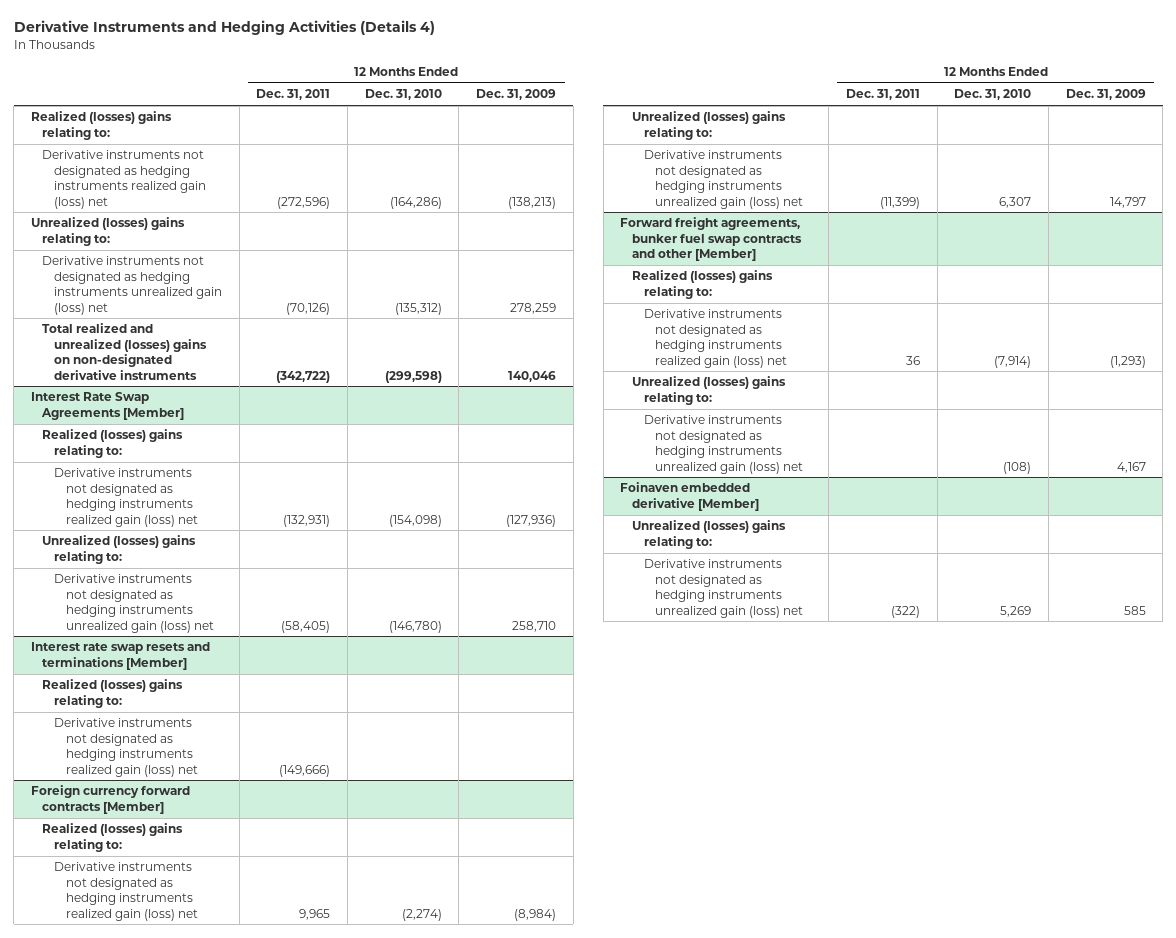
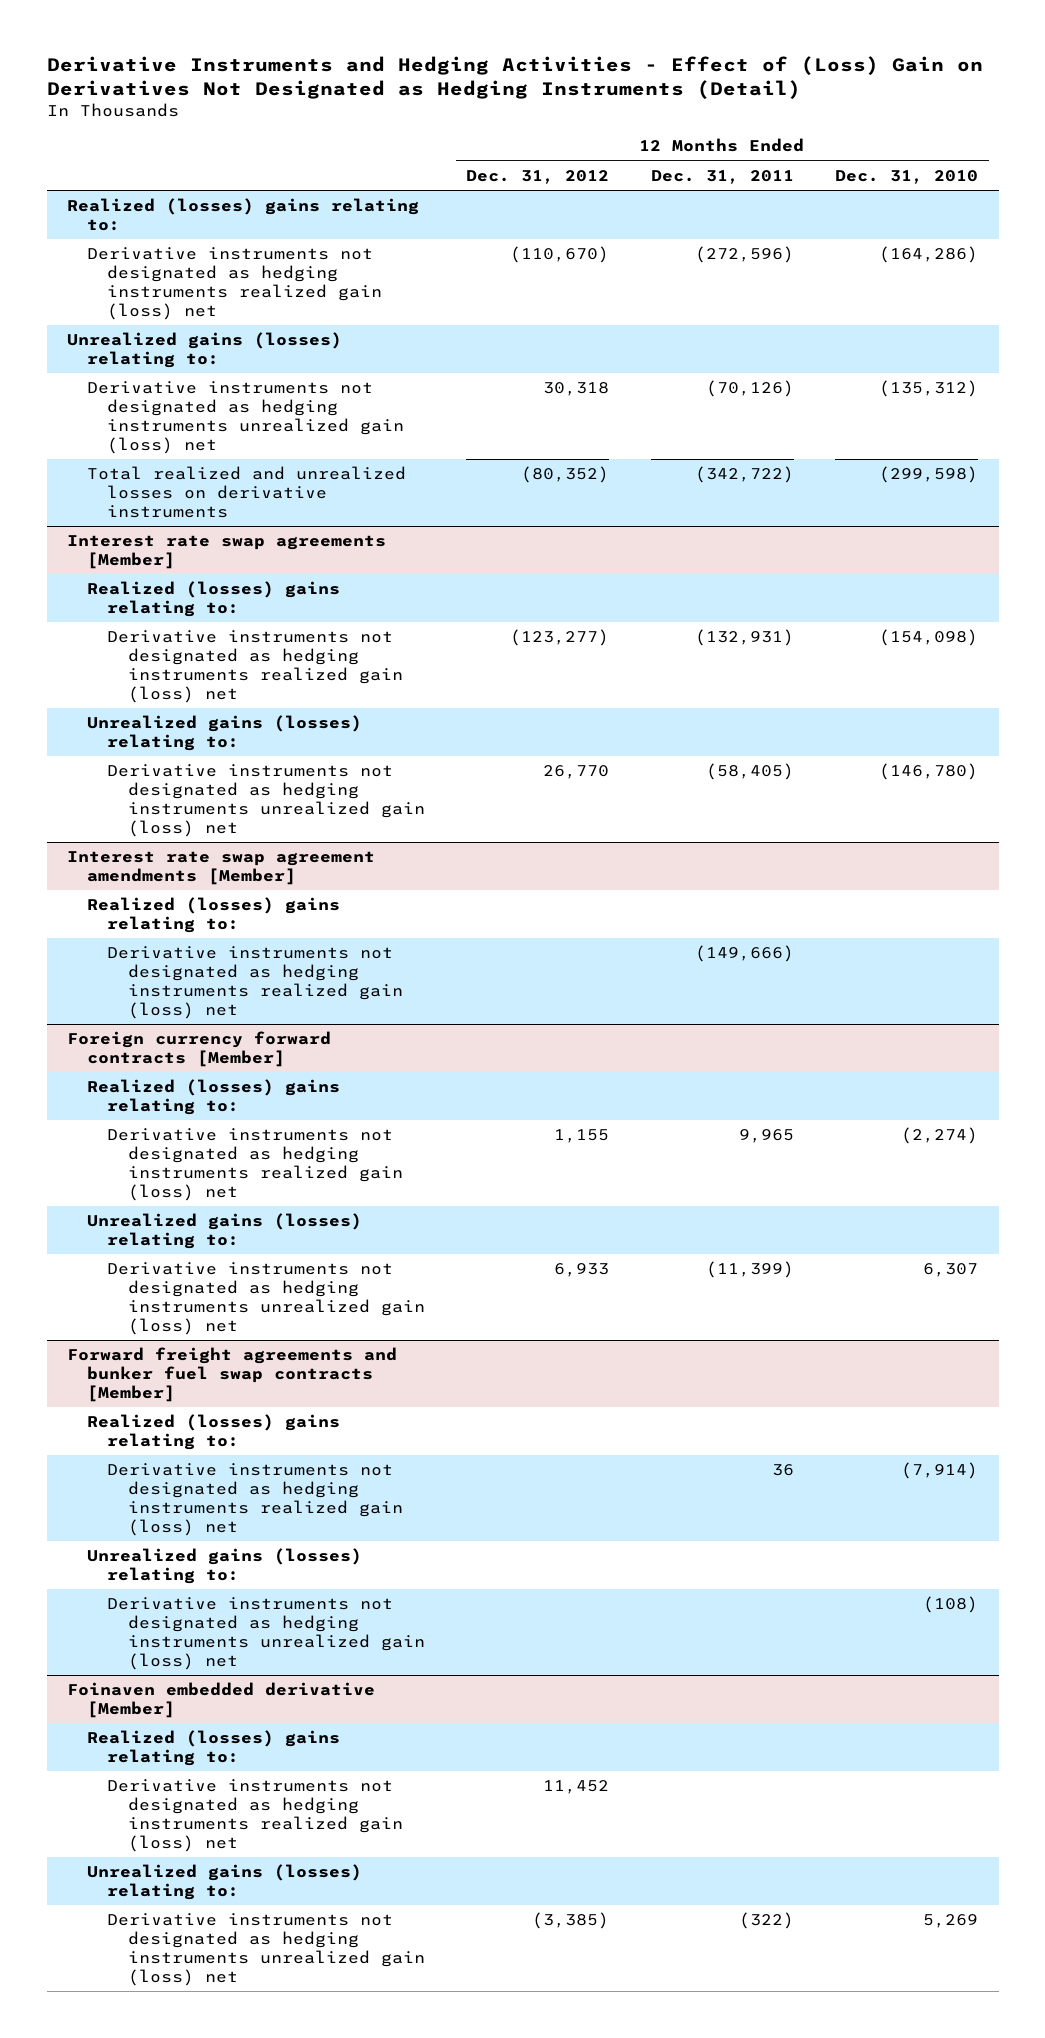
[13,20,435,36] Derivative Instruments and Hedging Activities (Details 4) -> [46,55,983,99] Derivative Instruments and Hedging Activities - Effect of (Loss) Gain on Derivatives Not Designated as Hedging Instruments (Detail)
[475,89,556,101] Dec. 31, 2009 -> none
none -> [466,169,610,184] Dec. 31, 2012
[30,217,185,246] Unrealized (losses) gains relating to: -> [67,332,343,369] Unrealized gains (losses) relating to:
[42,323,208,380] Total realized and unrealized (losses) gains on non-designated derivative instruments -> [87,466,407,518] Total realized and unrealized losses on derivative instruments
[30,392,185,420] Interest Rate Swap Agreements [Member] -> [67,535,387,570] Interest rate swap agreements [Member]
[42,535,197,564] Unrealized (losses) gains relating to: -> [87,715,363,752] Unrealized gains (losses) relating to:
[30,642,210,670] Interest rate swap resets and terminations [Member] -> none
none -> [67,851,376,886] Interest rate swap agreement amendments [Member]
[632,111,787,140] Unrealized (losses) gains relating to: -> [87,1213,363,1250] Unrealized gains (losses) relating to:
[620,217,803,262] Forward freight agreements, bunker fuel swap contracts and other [Member] -> [67,1347,398,1402] Forward freight agreements and bunker fuel swap contracts [Member]
[632,376,787,405] Unrealized (losses) gains relating to: -> [87,1548,363,1585] Unrealized gains (losses) relating to:
none -> [87,1730,341,1767] Realized (losses) gains relating to:
none -> [107,1779,403,1852] Derivative instruments not designated as hedging instruments realized gain (loss) net
[632,520,787,549] Unrealized (losses) gains relating to: -> [87,1864,363,1901] Unrealized gains (losses) relating to:

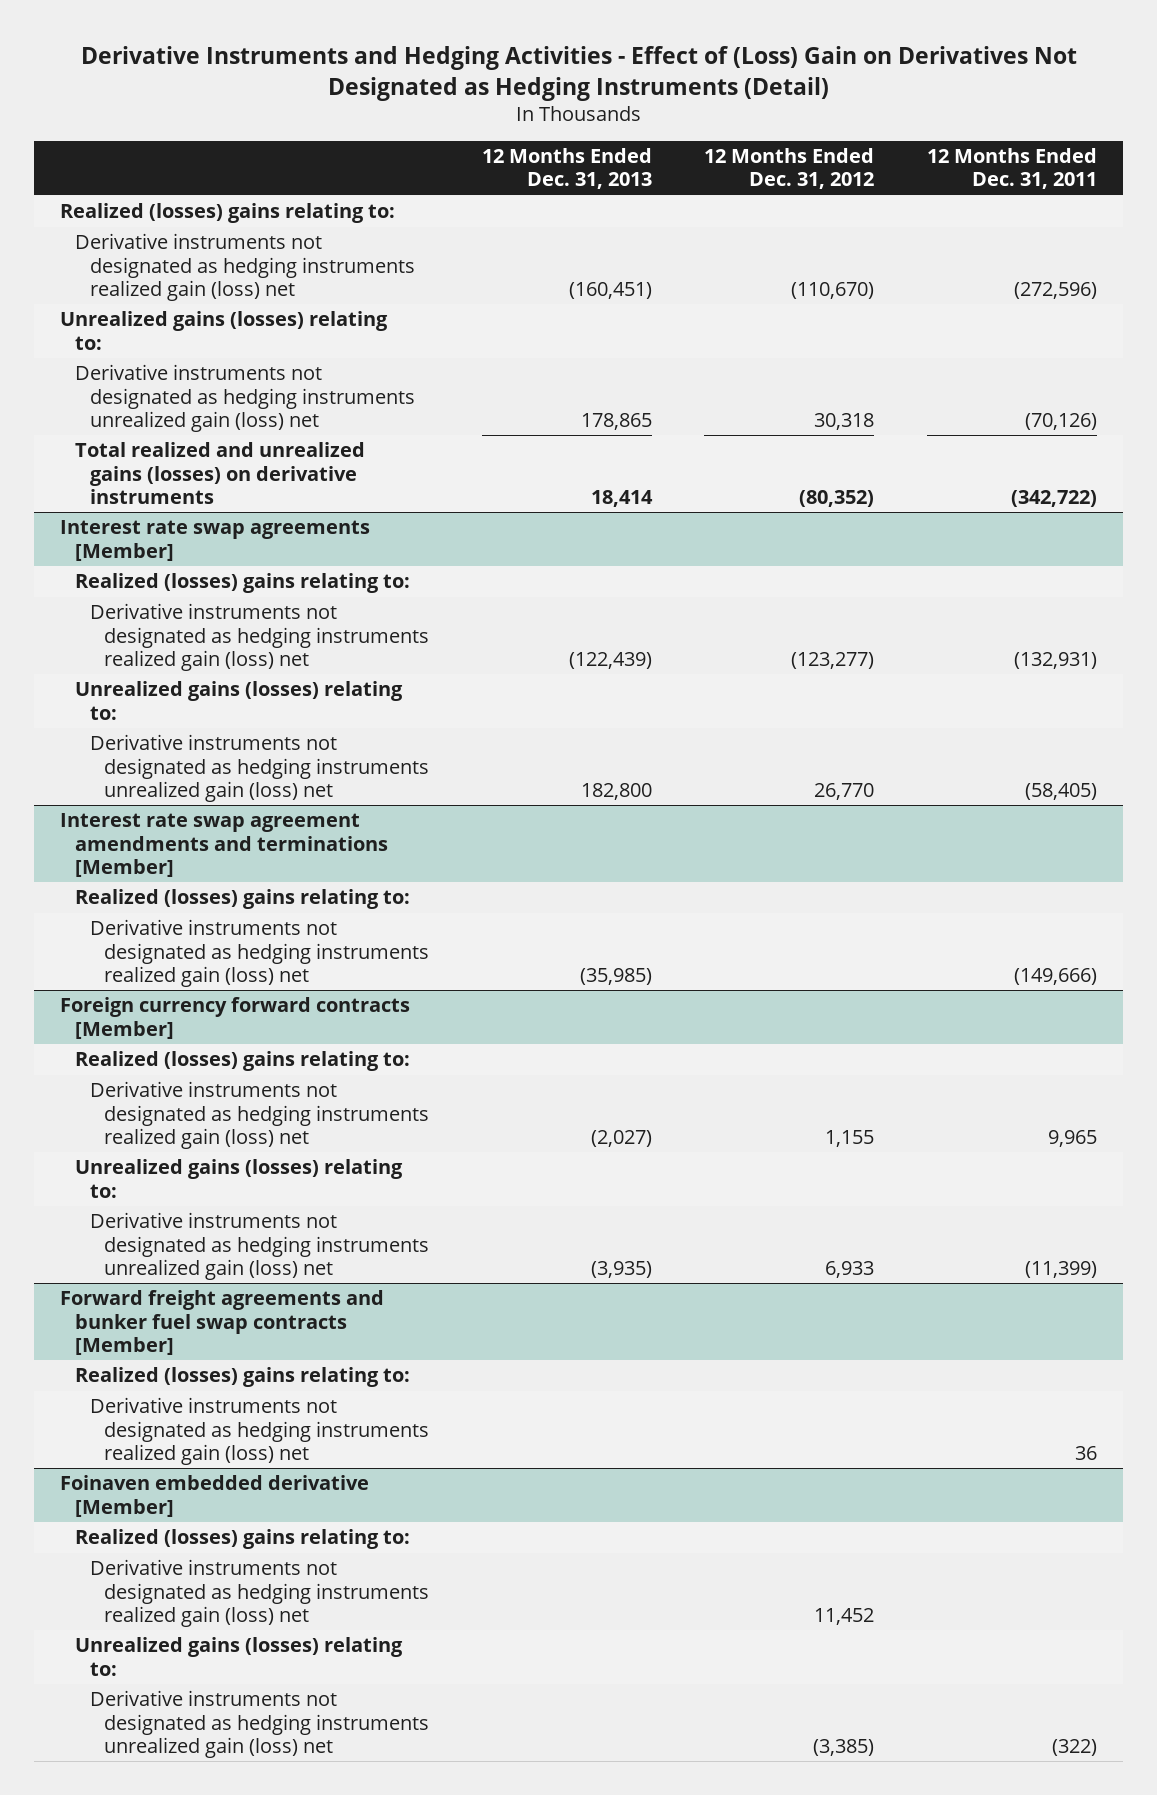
[835,169,979,184] Dec. 31, 2010 -> none
none -> [481,148,652,190] 12 Months Ended Dec. 31, 2013
[87,466,407,518] Total realized and unrealized losses on derivative instruments -> [74,442,365,504] Total realized and unrealized gains (losses) on derivative instruments
[67,851,376,886] Interest rate swap agreement amendments [Member] -> [60,813,388,877] Interest rate swap agreement amendments and terminations [Member]
[87,1548,363,1585] Unrealized gains (losses) relating to: -> none
[107,1597,425,1670] Derivative instruments not designated as hedging instruments unrealized gain (loss) net -> none

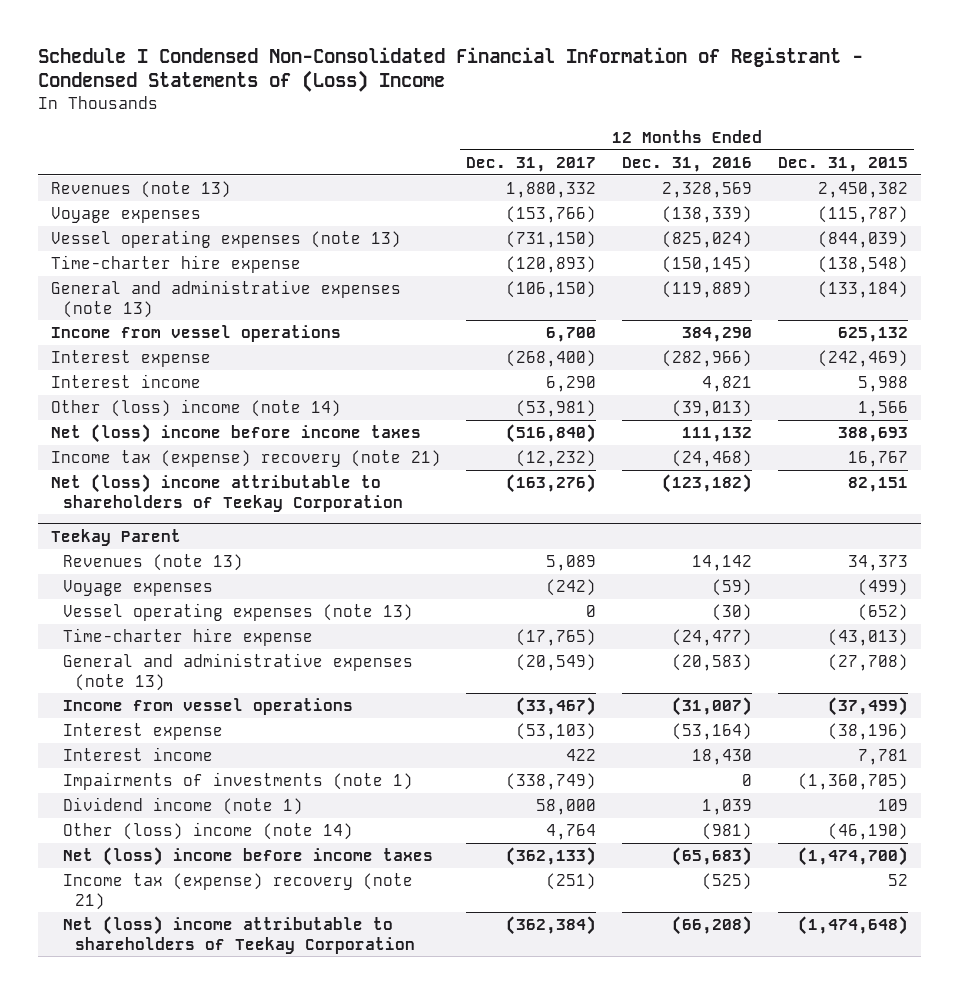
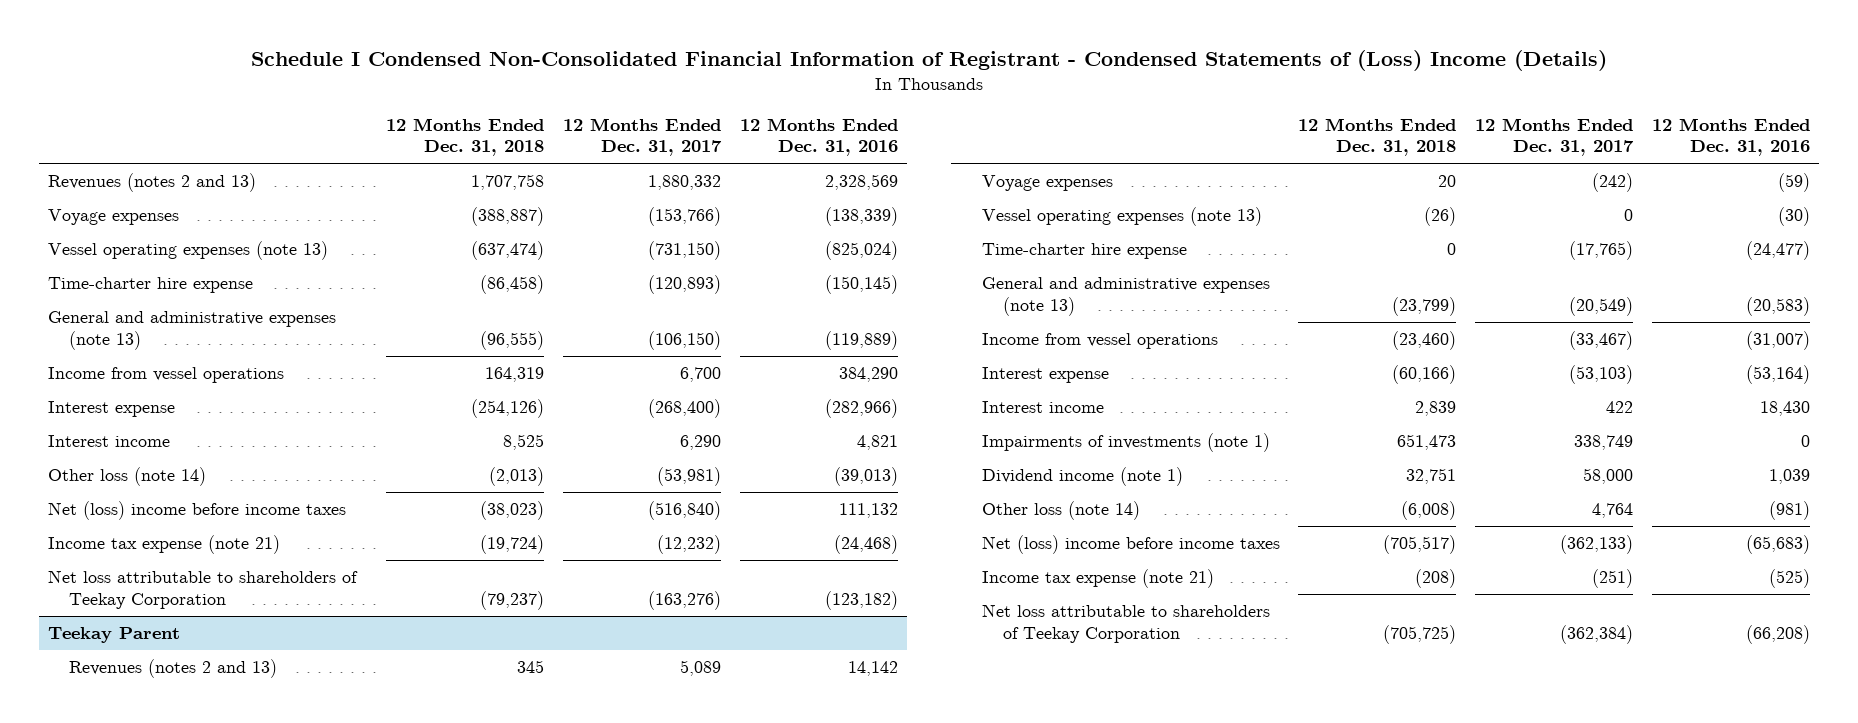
[37,46,863,93] Schedule I Condensed Non-Consolidated Financial Information of Registrant - Condensed Statements of (Loss) Income -> [251,50,1608,72] Schedule I Condensed Non-Consolidated Financial Information of Registrant - Condensed Statements of (Loss) Income (Details)
[777,156,908,172] Dec. 31, 2015 -> none
none -> [386,117,545,157] 12 Months Ended Dec. 31, 2018
[50,181,231,199] Revenues (note 13) -> [48,173,257,193] Revenues (notes 2 and 13)
[50,399,341,418] Other (loss) income (note 14) -> [48,467,207,487] Other loss (note 14)
[50,450,441,468] Income tax (expense) recovery (note 21) -> [48,535,281,555] Income tax expense (note 21)
[50,474,403,512] Net (loss) income attributable to shareholders of Teekay Corporation -> [48,570,359,609] Net loss attributable to shareholders of Teekay Corporation
[62,554,243,572] Revenues (note 13) -> [69,659,278,679] Revenues (notes 2 and 13)
[506,773,597,791] (338,749) -> [1574,435,1634,451] 338,749
[62,822,353,841] Other (loss) income (note 14) -> [981,501,1140,521] Other loss (note 14)
[62,873,413,910] Income tax (expense) recovery (note 21) -> [981,569,1214,589] Income tax expense (note 21)
[62,916,416,954] Net (loss) income attributable to shareholders of Teekay Corporation -> [981,604,1270,643] Net loss attributable to shareholders of Teekay Corporation

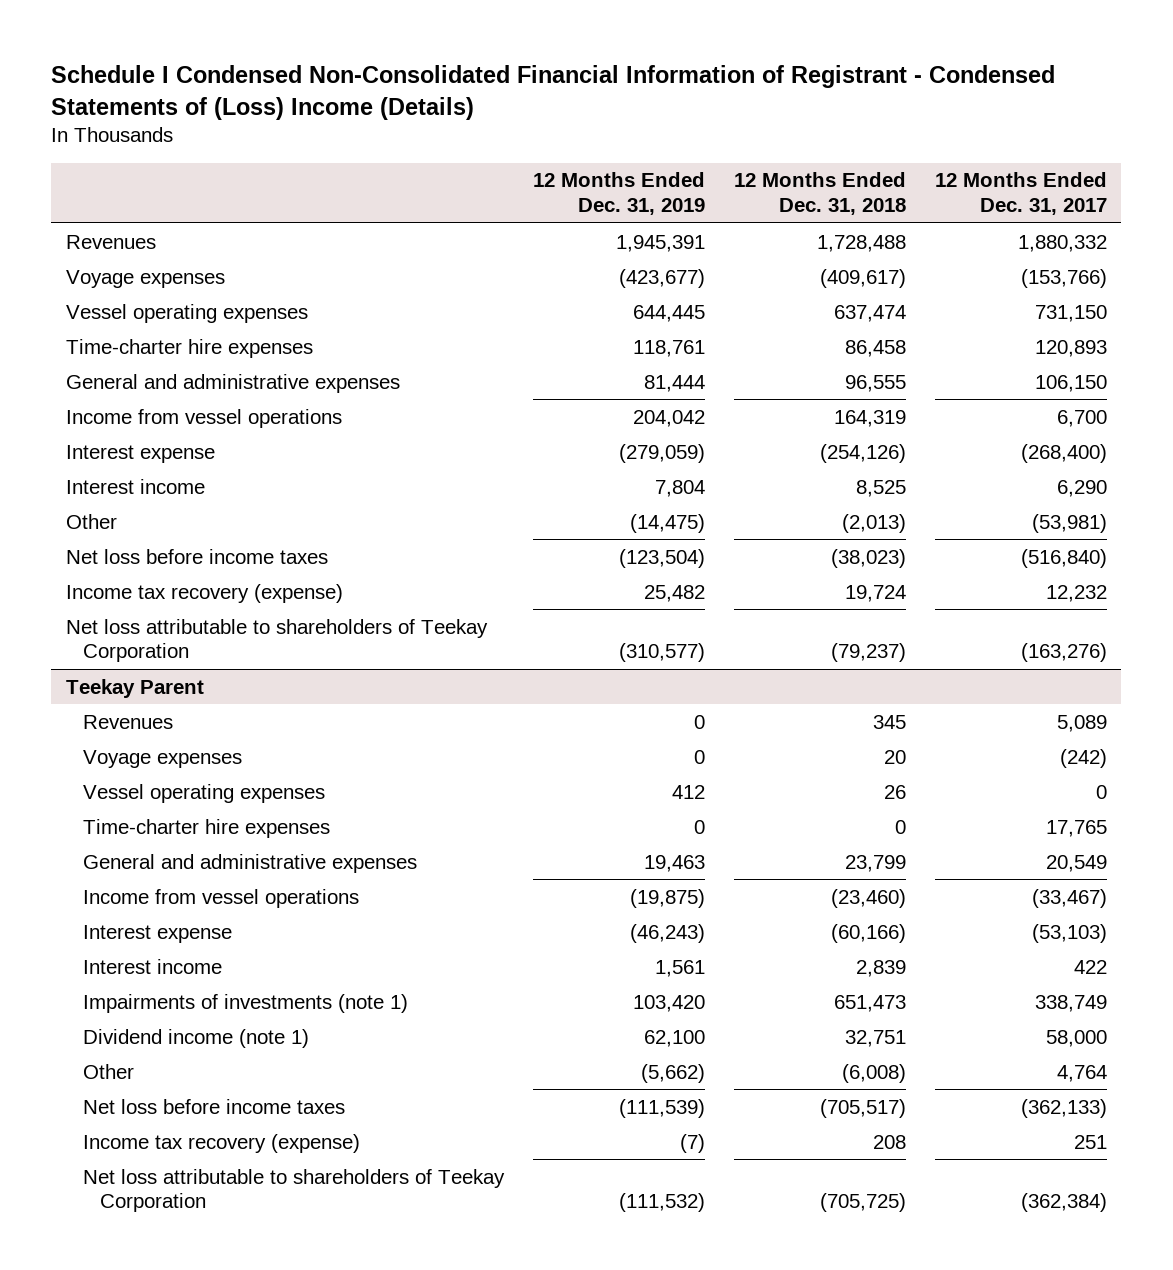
[739,117,898,157] 12 Months Ended Dec. 31, 2016 -> none
none -> [532,172,705,215] 12 Months Ended Dec. 31, 2019
[48,173,257,193] Revenues (notes 2 and 13) -> [65,234,156,249] Revenues
[471,174,545,191] 1,707,758 -> [816,234,906,252] 1,728,488
[471,207,545,227] (388,887) -> [819,268,906,288] (409,617)
[48,241,329,261] Vessel operating expenses (note 13) -> [65,303,308,323] Vessel operating expenses
[471,241,545,261] (637,474) -> [833,304,906,322] 637,474
[647,241,721,261] (731,150) -> [1034,304,1107,322] 731,150
[48,277,254,294] Time-charter hire expense -> [65,338,313,358] Time-charter hire expenses
[480,275,545,295] (86,458) -> [844,339,906,357] 86,458
[647,275,721,295] (120,893) -> [1034,339,1107,357] 120,893
[48,311,337,350] General and administrative expenses (note 13) -> [65,373,400,393] General and administrative expenses
[480,330,545,350] (96,555) -> [844,374,906,392] 96,555
[647,330,721,350] (106,150) -> [1034,374,1107,392] 106,150
[48,467,207,487] Other loss (note 14) -> [65,513,117,529] Other
[48,501,347,521] Net (loss) income before income taxes -> [65,548,328,564] Net loss before income taxes
[48,535,281,555] Income tax expense (note 21) -> [65,583,343,603] Income tax recovery (expense)
[480,535,545,555] (19,724) -> [844,584,906,602] 19,724
[656,535,721,555] (12,232) -> [1045,584,1107,602] 12,232
[69,659,278,679] Revenues (notes 2 and 13) -> [82,714,173,729] Revenues
[981,207,1262,227] Vessel operating expenses (note 13) -> [82,783,325,803] Vessel operating expenses
[1424,207,1457,227] (26) -> [883,784,906,799] 26
[981,243,1187,260] Time-charter hire expense -> [82,818,330,838] Time-charter hire expenses
[1569,241,1634,261] (17,765) -> [1045,819,1107,837] 17,765
[981,277,1270,316] General and administrative expenses (note 13) -> [82,853,417,873] General and administrative expenses
[1392,296,1457,316] (23,799) -> [844,854,906,872] 23,799
[1569,296,1634,316] (20,549) -> [1045,854,1107,872] 20,549
[981,501,1140,521] Other loss (note 14) -> [82,1063,134,1079] Other
[981,535,1280,555] Net (loss) income before income taxes -> [82,1098,345,1114] Net loss before income taxes
[981,569,1214,589] Income tax expense (note 21) -> [82,1133,360,1153] Income tax recovery (expense)
[1415,569,1457,589] (208) -> [872,1134,906,1149] 208
[1592,569,1634,589] (251) -> [1073,1134,1107,1149] 251

